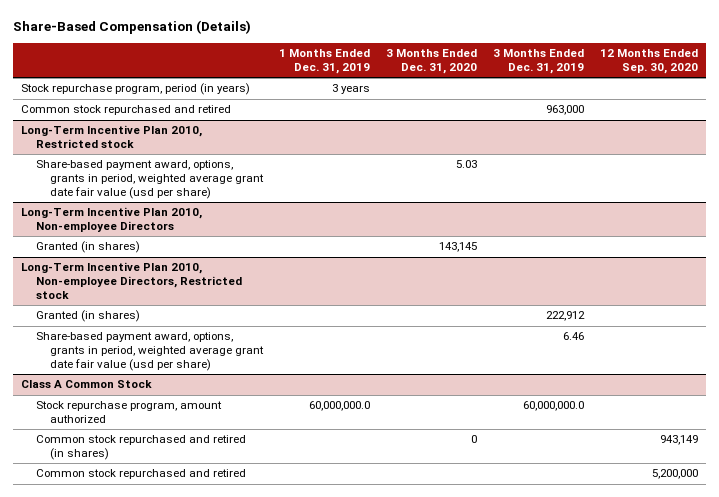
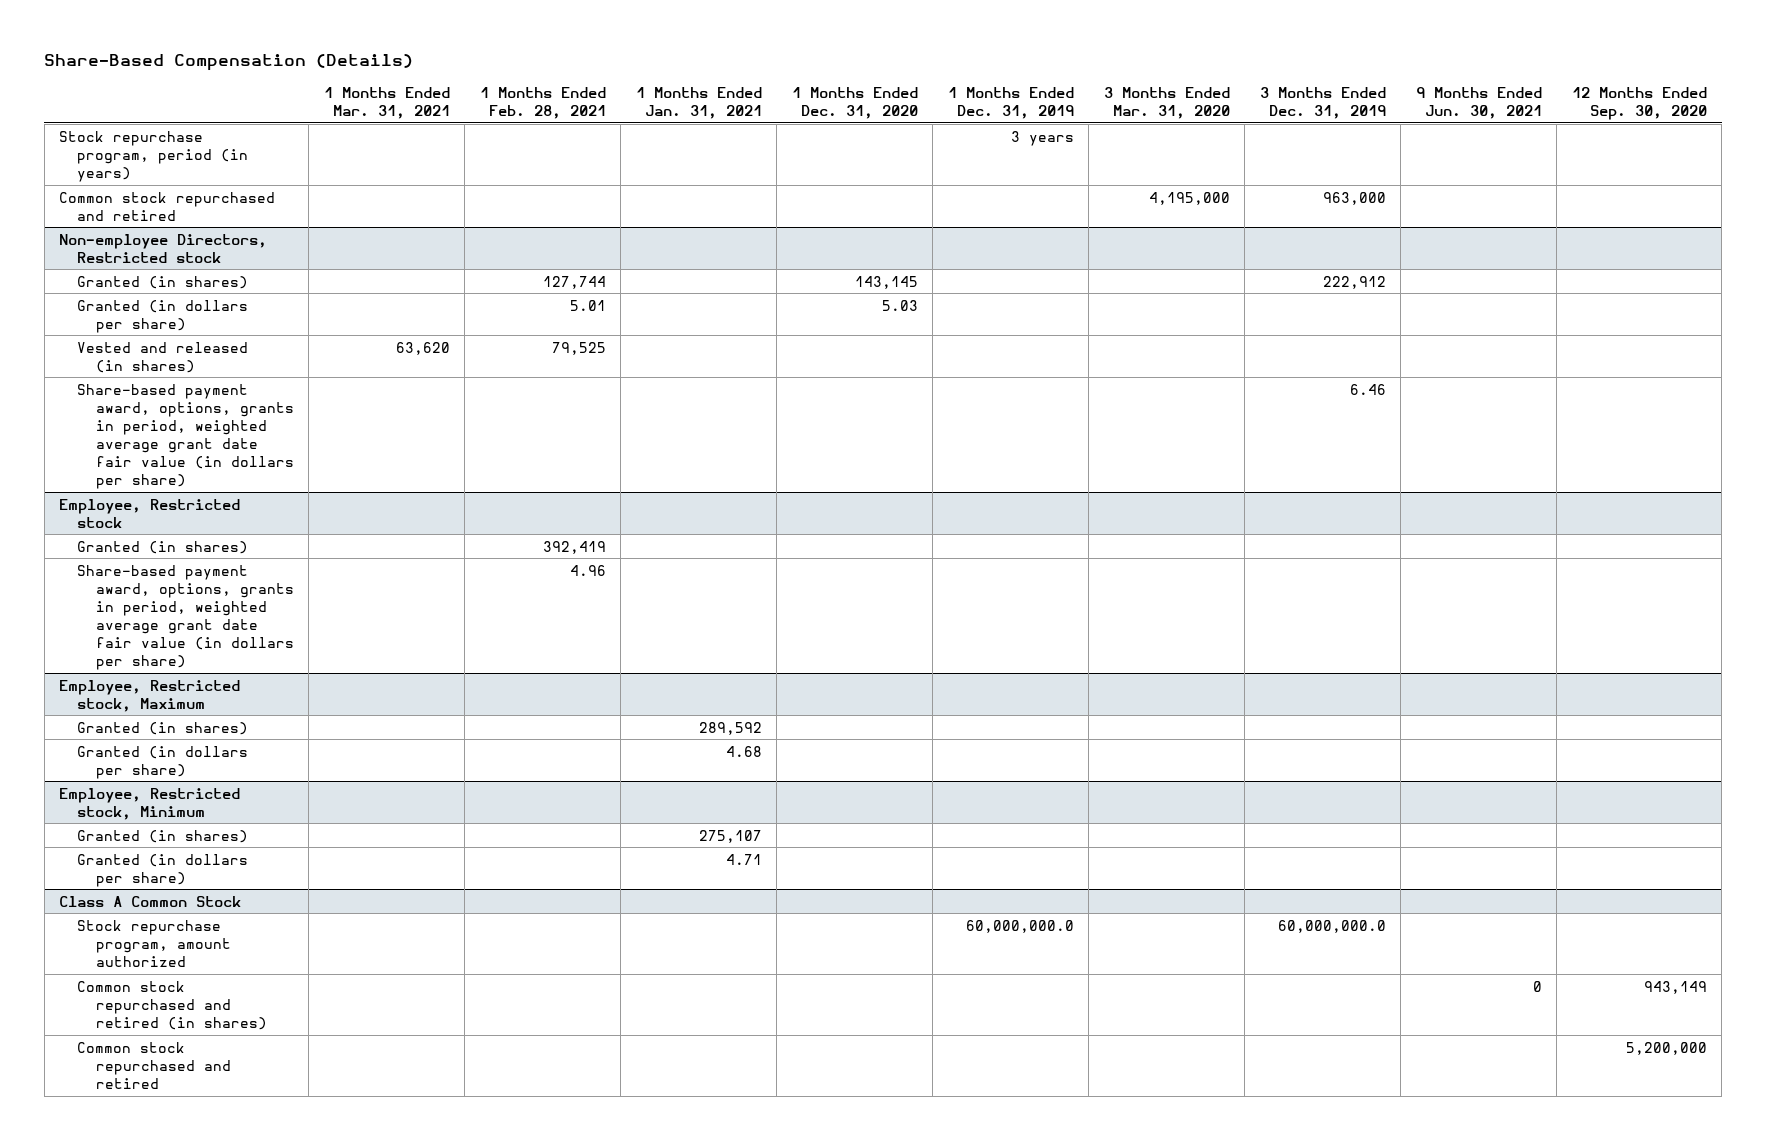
[386,49,478,75] 3 Months Ended Dec. 31, 2020 -> none
none -> [323,86,450,119] 1 Months Ended Mar. 31, 2021
none -> [479,86,606,119] 1 Months Ended Feb. 28, 2021
none -> [635,86,762,119] 1 Months Ended Jan. 31, 2021
none -> [791,86,918,119] 1 Months Ended Dec. 31, 2020
none -> [1103,86,1230,119] 3 Months Ended Mar. 31, 2020
none -> [1415,86,1542,119] 9 Months Ended Jun. 30, 2021
[21,125,203,149] Long-Term Incentive Plan 2010, Restricted stock -> none
[35,160,265,200] Share-based payment award, options, grants in period, weighted average grant date fair value (usd per share) -> none
[21,207,203,233] Long-Term Incentive Plan 2010, Non-employee Directors -> none
[35,241,140,254] Granted (in shares) -> none
[21,262,242,300] Long-Term Incentive Plan 2010, Non-employee Directors, Restricted stock -> [59,233,268,263] Non-employee Directors, Restricted stock
none -> [77,299,249,333] Granted (in dollars per share)
none -> [77,341,249,373] Vested and released (in shares)
[35,332,265,372] Share-based payment award, options, grants in period, weighted average grant date fair value (usd per share) -> [77,383,294,489] Share-based payment award, options, grants in period, weighted average grant date fair value (in dollars per share)
none -> [59,498,241,528] Employee, Restricted stock
none -> [77,540,249,554] Granted (in shares)
none -> [77,564,294,670] Share-based payment award, options, grants in period, weighted average grant date fair value (in dollars per share)
none -> [59,679,241,712] Employee, Restricted stock, Maximum
none -> [77,721,249,735] Granted (in shares)
none -> [77,745,249,779] Granted (in dollars per share)
none -> [59,787,241,820] Employee, Restricted stock, Minimum
none -> [77,829,249,843] Granted (in shares)
none -> [77,853,249,887] Granted (in dollars per share)

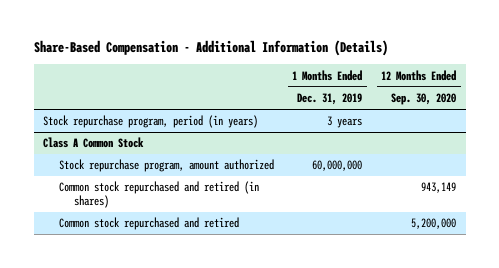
[44,54,414,72] Share-Based Compensation (Details) -> [33,40,388,57] Share-Based Compensation - Additional Information (Details)
[323,86,450,119] 1 Months Ended Mar. 31, 2021 -> none
[479,86,606,119] 1 Months Ended Feb. 28, 2021 -> none
[635,86,762,119] 1 Months Ended Jan. 31, 2021 -> none
[791,86,918,119] 1 Months Ended Dec. 31, 2020 -> none
[1103,86,1230,119] 3 Months Ended Mar. 31, 2020 -> none
[1259,86,1386,119] 3 Months Ended Dec. 31, 2019 -> none
[1415,86,1542,119] 9 Months Ended Jun. 30, 2021 -> none
[59,191,276,221] Common stock repurchased and retired -> none
[59,233,268,263] Non-employee Directors, Restricted stock -> none
[77,275,249,289] Granted (in shares) -> none
[77,299,249,333] Granted (in dollars per share) -> none
[77,341,249,373] Vested and released (in shares) -> none
[77,383,294,489] Share-based payment award, options, grants in period, weighted average grant date fair value (in dollars per share) -> none
[59,498,241,528] Employee, Restricted stock -> none
[77,540,249,554] Granted (in shares) -> none
[77,564,294,670] Share-based payment award, options, grants in period, weighted average grant date fair value (in dollars per share) -> none
[59,679,241,712] Employee, Restricted stock, Maximum -> none
[77,721,249,735] Granted (in shares) -> none
[77,745,249,779] Granted (in dollars per share) -> none
[59,787,241,820] Employee, Restricted stock, Minimum -> none
[77,829,249,843] Granted (in shares) -> none
[77,853,249,887] Granted (in dollars per share) -> none
[965,919,1074,933] 60,000,000.0 -> [312,160,363,172] 60,000,000

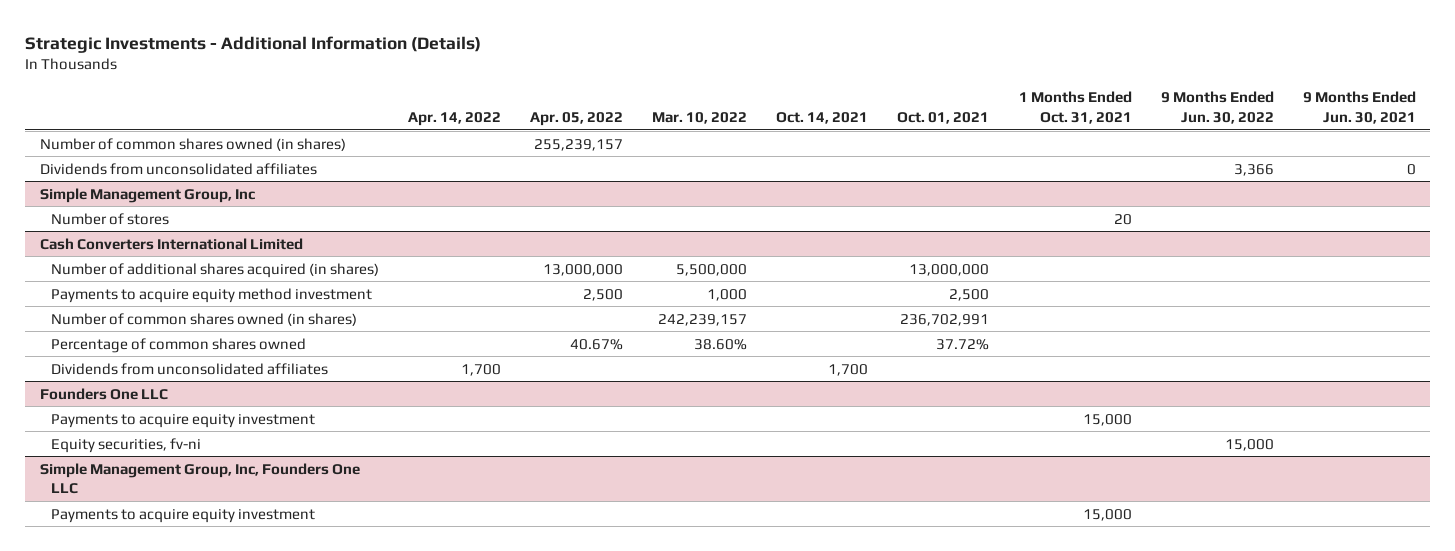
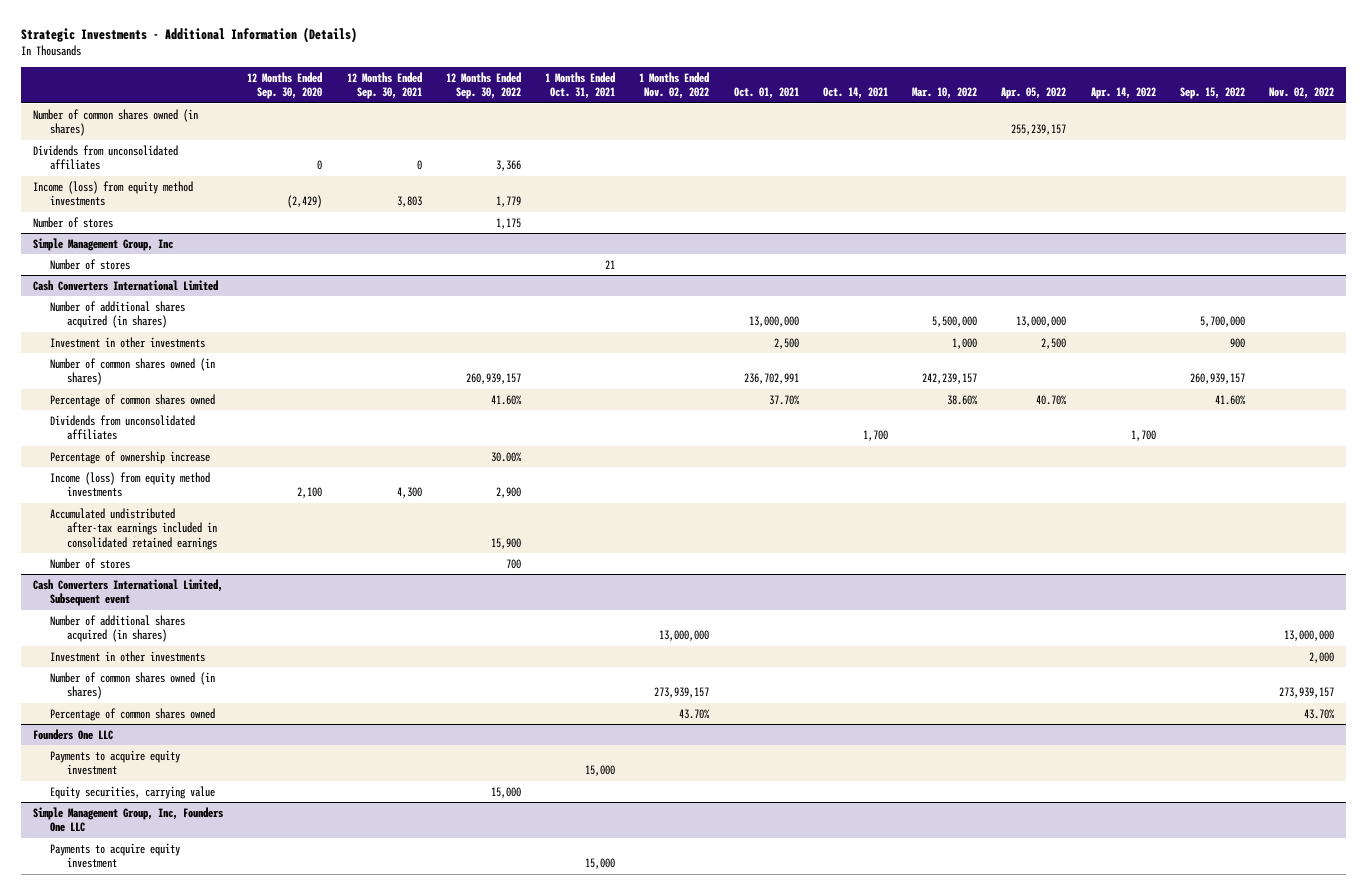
[1160,91,1274,124] 9 Months Ended Jun. 30, 2022 -> none
[1302,91,1416,124] 9 Months Ended Jun. 30, 2021 -> none
none -> [247,71,323,100] 12 Months Ended Sep. 30, 2020
none -> [346,71,422,100] 12 Months Ended Sep. 30, 2021
none -> [445,71,521,100] 12 Months Ended Sep. 30, 2022
none -> [639,71,710,100] 1 Months Ended Nov. 02, 2022
none -> [1179,87,1245,100] Sep. 15, 2022
none -> [1269,87,1335,100] Nov. 02, 2022
none -> [33,180,194,207] Income (loss) from equity method investments
none -> [33,216,114,228] Number of stores
[1113,213,1132,225] 20 -> [605,259,616,269] 21
[51,287,373,303] Payments to acquire equity method investment -> [50,336,206,348] Investment in other investments
[570,338,624,350] 40.67% -> [1036,394,1068,405] 40.70%
[936,338,990,350] 37.72% -> [768,394,800,405] 37.70%
none -> [50,450,211,464] Percentage of ownership increase
none -> [50,471,211,498] Income (loss) from equity method investments
none -> [50,507,218,550] Accumulated undistributed after-tax earnings included in consolidated retained earnings
none -> [50,557,131,569] Number of stores
none -> [33,578,224,607] Cash Converters International Limited, Subsequent event
none -> [50,614,186,643] Number of additional shares acquired (in shares)
none -> [50,650,206,662] Investment in other investments
none -> [50,671,216,700] Number of common shares owned (in shares)
none -> [50,707,216,721] Percentage of common shares owned
[51,437,202,453] Equity securities, fv-ni -> [50,785,216,799] Equity securities, carrying value

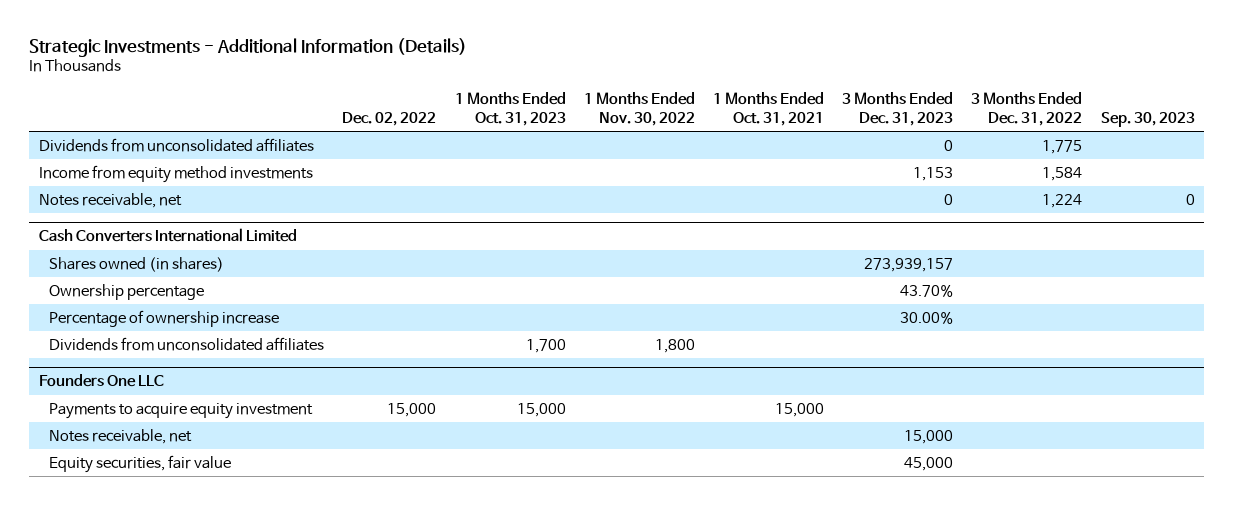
[247,71,323,100] 12 Months Ended Sep. 30, 2020 -> none
[346,71,422,100] 12 Months Ended Sep. 30, 2021 -> none
[445,71,521,100] 12 Months Ended Sep. 30, 2022 -> none
[639,71,710,100] 1 Months Ended Nov. 02, 2022 -> none
[733,87,799,100] Oct. 01, 2021 -> none
[822,87,888,100] Oct. 14, 2021 -> none
[912,87,978,100] Mar. 10, 2022 -> none
[1001,87,1067,100] Apr. 05, 2022 -> none
[1090,87,1156,100] Apr. 14, 2022 -> none
[1179,87,1245,100] Sep. 15, 2022 -> none
[1269,87,1335,100] Nov. 02, 2022 -> none
none -> [342,111,437,126] Dec. 02, 2022
none -> [454,92,566,126] 1 Months Ended Oct. 31, 2023
none -> [583,92,695,126] 1 Months Ended Nov. 30, 2022
none -> [842,92,954,126] 3 Months Ended Dec. 31, 2023
none -> [971,92,1083,126] 3 Months Ended Dec. 31, 2022
none -> [1100,111,1195,127] Sep. 30, 2023
[33,108,199,137] Number of common shares owned (in shares) -> none
[33,216,114,228] Number of stores -> none
[33,237,175,251] Simple Management Group, Inc -> none
[50,258,131,270] Number of stores -> none
[33,180,194,207] Income (loss) from equity method investments -> [38,164,313,183] Income from equity method investments
none -> [38,192,182,208] Notes receivable, net
[50,300,186,329] Number of additional shares acquired (in shares) -> none
[50,336,206,348] Investment in other investments -> none
[50,357,216,386] Number of common shares owned (in shares) -> [49,256,225,272] Shares owned (in shares)
[50,393,216,407] Percentage of common shares owned -> [49,283,205,300] Ownership percentage
[50,471,211,498] Income (loss) from equity method investments -> none
[50,507,218,550] Accumulated undistributed after-tax earnings included in consolidated retained earnings -> none
[50,557,131,569] Number of stores -> none
[33,578,224,607] Cash Converters International Limited, Subsequent event -> none
[50,614,186,643] Number of additional shares acquired (in shares) -> none
[50,650,206,662] Investment in other investments -> none
[50,671,216,700] Number of common shares owned (in shares) -> none
[50,707,216,721] Percentage of common shares owned -> none
[50,414,196,441] Dividends from unconsolidated affiliates -> [49,336,325,351] Dividends from unconsolidated affiliates
[33,806,224,833] Simple Management Group, Inc, Founders One LLC -> none
[50,842,181,869] Payments to acquire equity investment -> none
none -> [49,428,193,444] Notes receivable, net
[50,785,216,799] Equity securities, carrying value -> [49,454,232,473] Equity securities, fair value

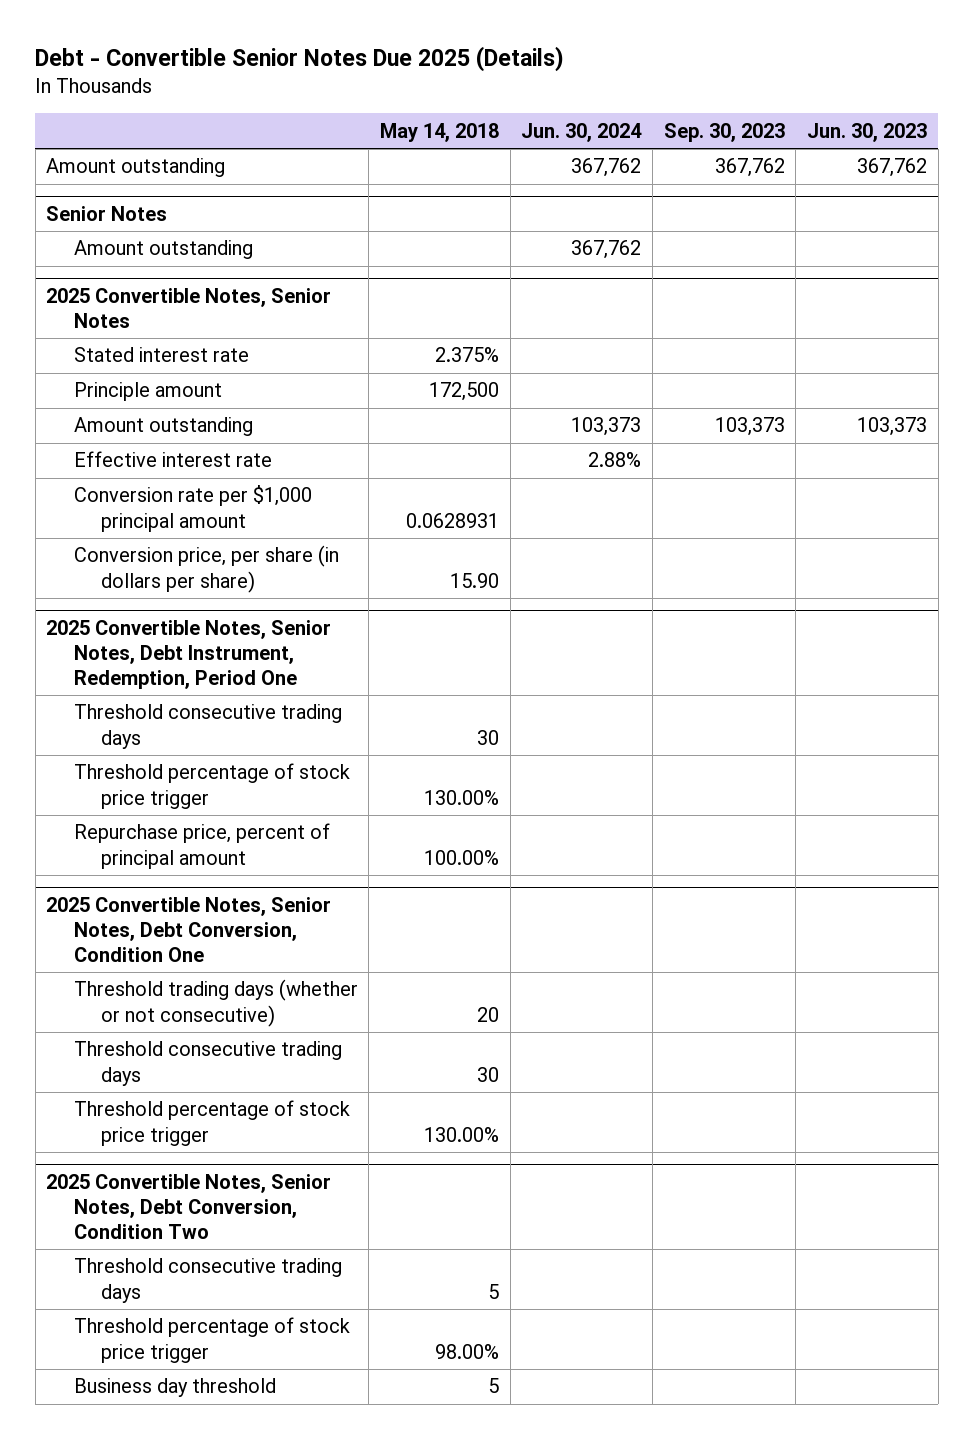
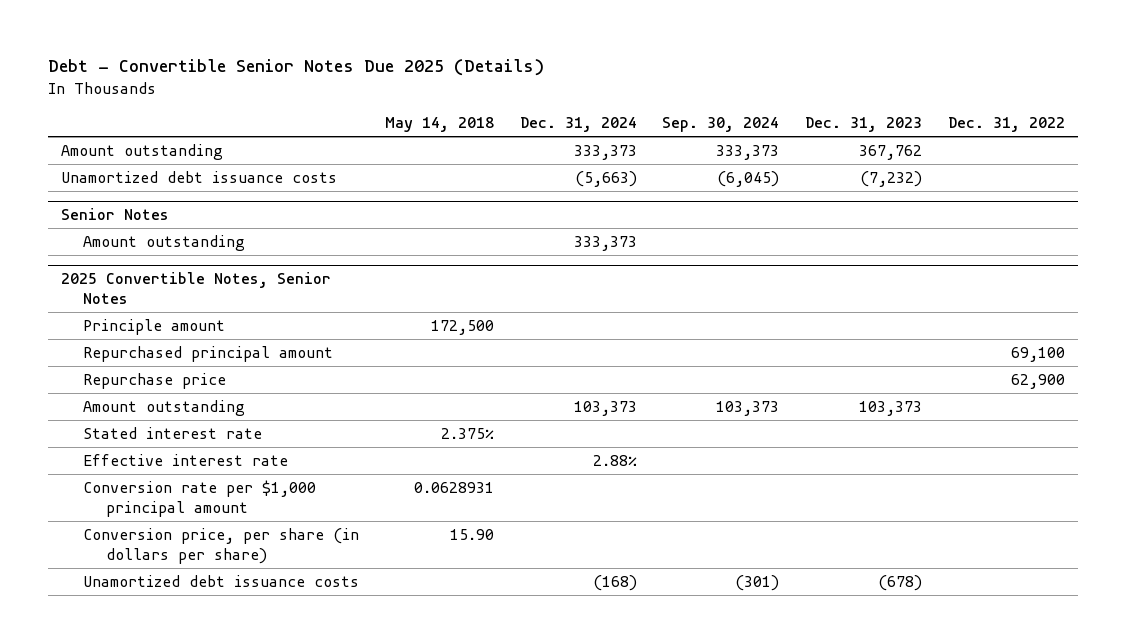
[521,122,643,142] Jun. 30, 2024 -> none
[663,122,785,142] Sep. 30, 2023 -> none
[807,122,928,142] Jun. 30, 2023 -> none
none -> [519,117,637,133] Dec. 31, 2024
none -> [662,117,780,133] Sep. 30, 2024
none -> [805,117,923,133] Dec. 31, 2023
none -> [947,117,1065,133] Dec. 31, 2022
none -> [60,170,337,183] Unamortized debt issuance costs
none -> [83,345,334,362] Repurchased principal amount
none -> [83,372,227,389] Repurchase price
[73,347,249,363] Stated interest rate -> [83,426,263,439] Stated interest rate
[46,620,332,690] 2025 Convertible Notes, Senior Notes, Debt Instrument, Redemption, Period One -> none
[73,704,342,749] Threshold consecutive trading days -> none
[73,763,350,809] Threshold percentage of stock price trigger -> none
[73,823,330,869] Repurchase price, percent of principal amount -> none
[46,897,332,963] 2025 Convertible Notes, Senior Notes, Debt Conversion, Condition One -> none
[73,979,358,1027] Threshold trading days (whether or not consecutive) -> none
[73,1041,342,1086] Threshold consecutive trading days -> none
[73,1100,350,1146] Threshold percentage of stock price trigger -> none
[46,1174,332,1240] 2025 Convertible Notes, Senior Notes, Debt Conversion, Condition Two -> none
[73,1258,342,1303] Threshold consecutive trading days -> none
[73,1317,350,1363] Threshold percentage of stock price trigger -> none
[73,1378,276,1398] Business day threshold -> none
none -> [83,574,360,587] Unamortized debt issuance costs

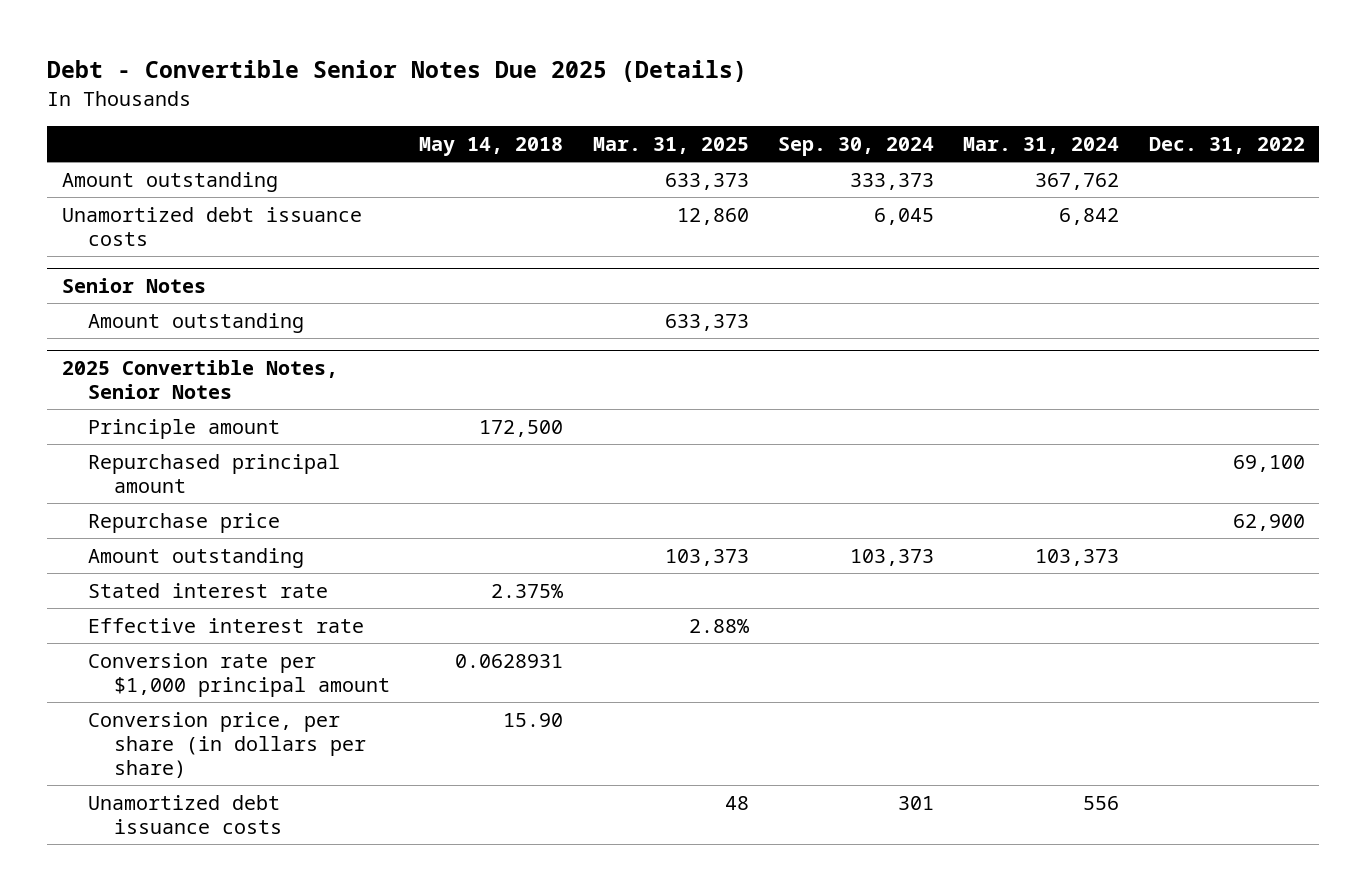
[519,117,637,133] Dec. 31, 2024 -> none
[805,117,923,133] Dec. 31, 2023 -> none
none -> [592,136,749,154] Mar. 31, 2025
none -> [963,136,1120,154] Mar. 31, 2024
[717,170,780,187] (6,045) -> [873,207,934,225] 6,045
[735,574,780,591] (301) -> [897,795,934,810] 301

